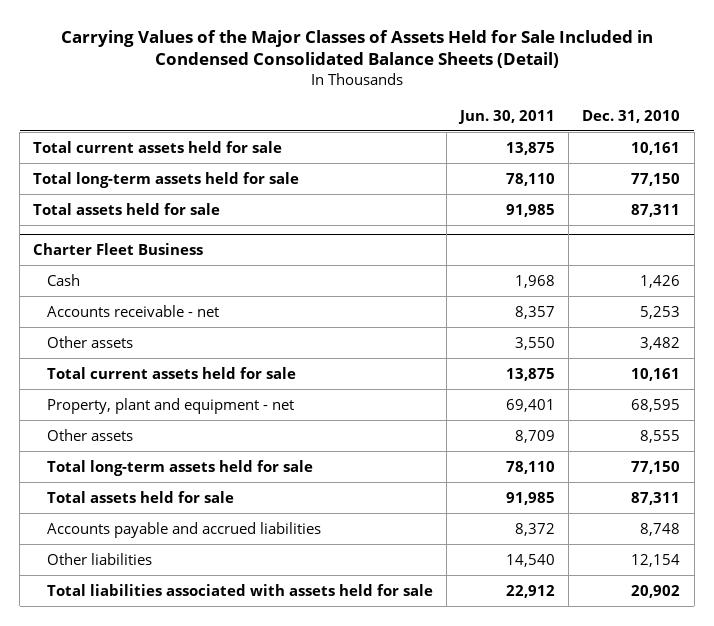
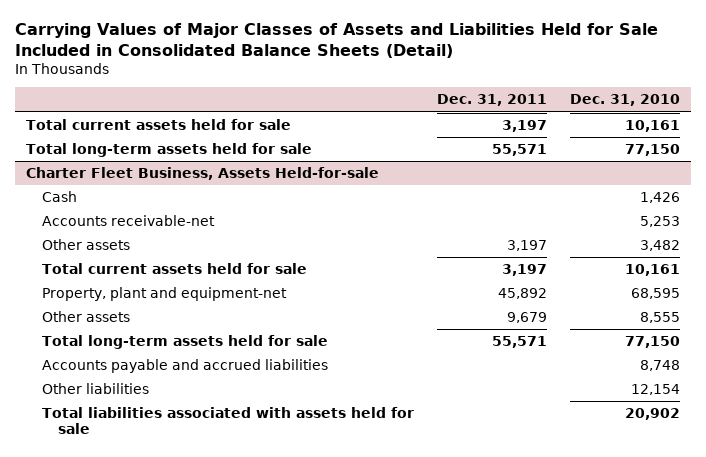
[60,29,653,69] Carrying Values of the Major Classes of Assets Held for Sale Included in Condensed Consolidated Balance Sheets (Detail) -> [14,23,658,59] Carrying Values of Major Classes of Assets and Liabilities Held for Sale Included in Consolidated Balance Sheets (Detail)
[458,109,556,124] Jun. 30, 2011 -> none
none -> [436,94,547,107] Dec. 31, 2011
[33,202,221,215] Total assets held for sale -> none
[33,243,204,256] Charter Fleet Business -> none
none -> [26,167,380,181] Charter Fleet Business, Assets Held-for-sale
[46,304,219,317] Accounts receivable - net -> [42,215,216,227] Accounts receivable-net
[46,397,294,414] Property, plant and equipment - net -> [42,287,288,302] Property, plant and equipment-net
[46,490,234,503] Total assets held for sale -> none

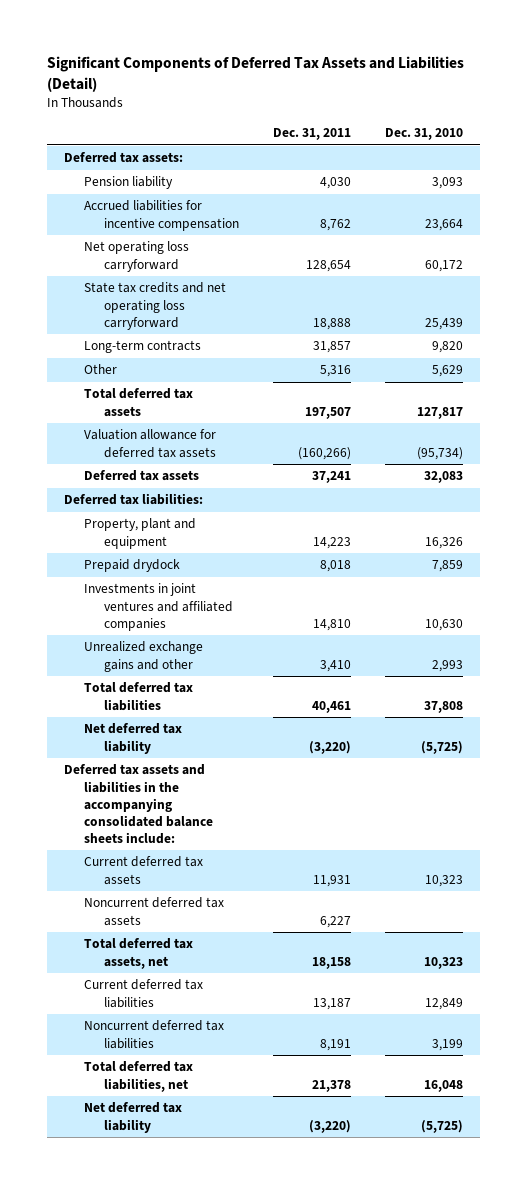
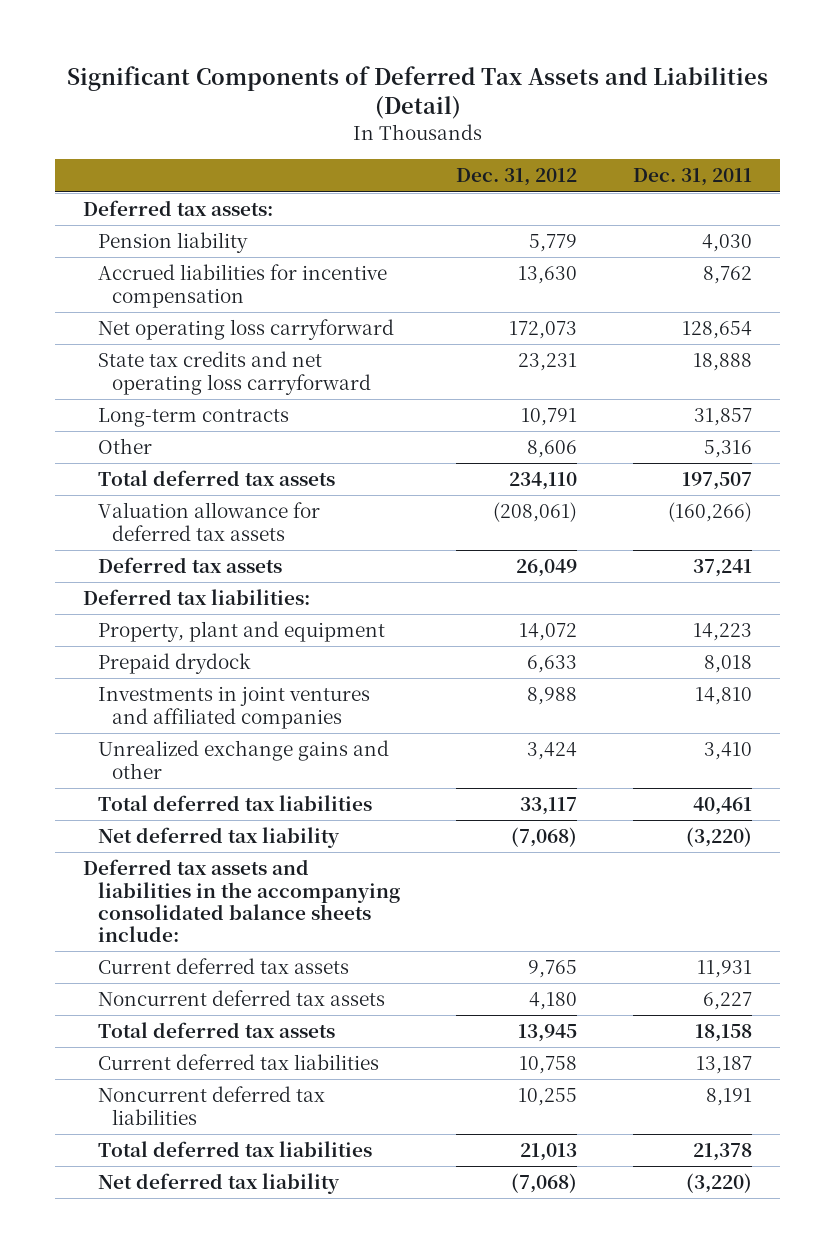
[385,128,464,141] Dec. 31, 2010 -> none
none -> [455,168,577,187] Dec. 31, 2012
[84,938,194,969] Total deferred tax assets, net -> [97,1022,335,1039] Total deferred tax assets
[84,1061,194,1092] Total deferred tax liabilities, net -> [97,1141,372,1158] Total deferred tax liabilities

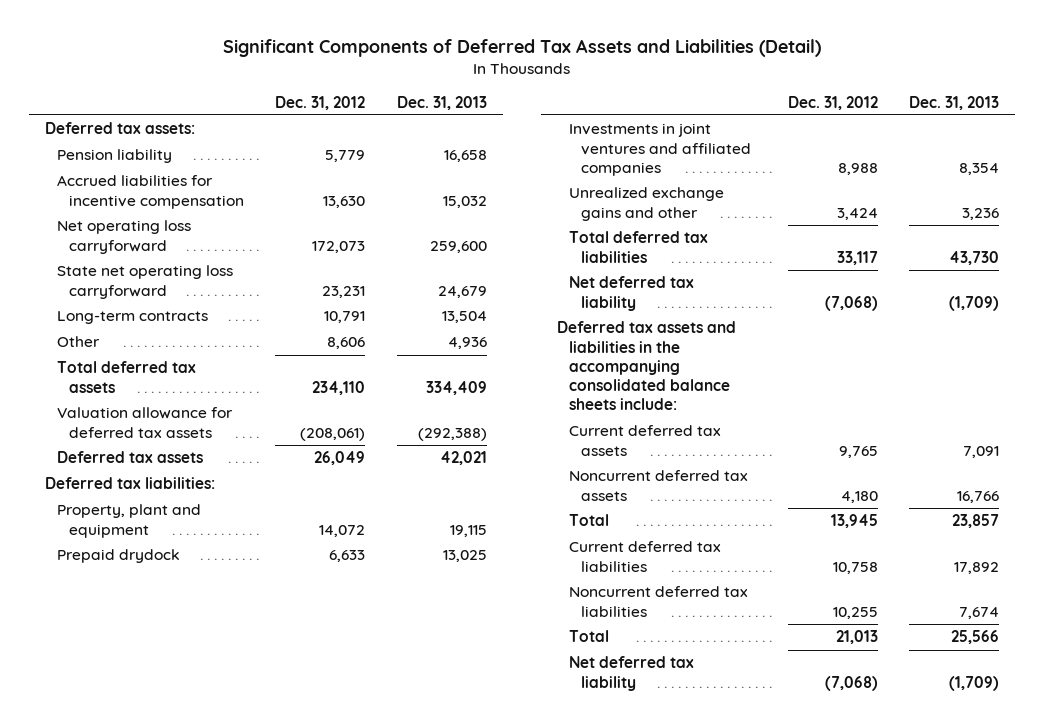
[633,168,753,187] Dec. 31, 2011 -> none
none -> [396,95,487,110] Dec. 31, 2013
[97,351,372,395] State tax credits and net operating loss carryforward -> [56,265,233,299] State net operating loss carryforward
[97,1022,335,1039] Total deferred tax assets -> [568,514,609,527] Total
[97,1141,372,1158] Total deferred tax liabilities -> [568,630,609,643] Total

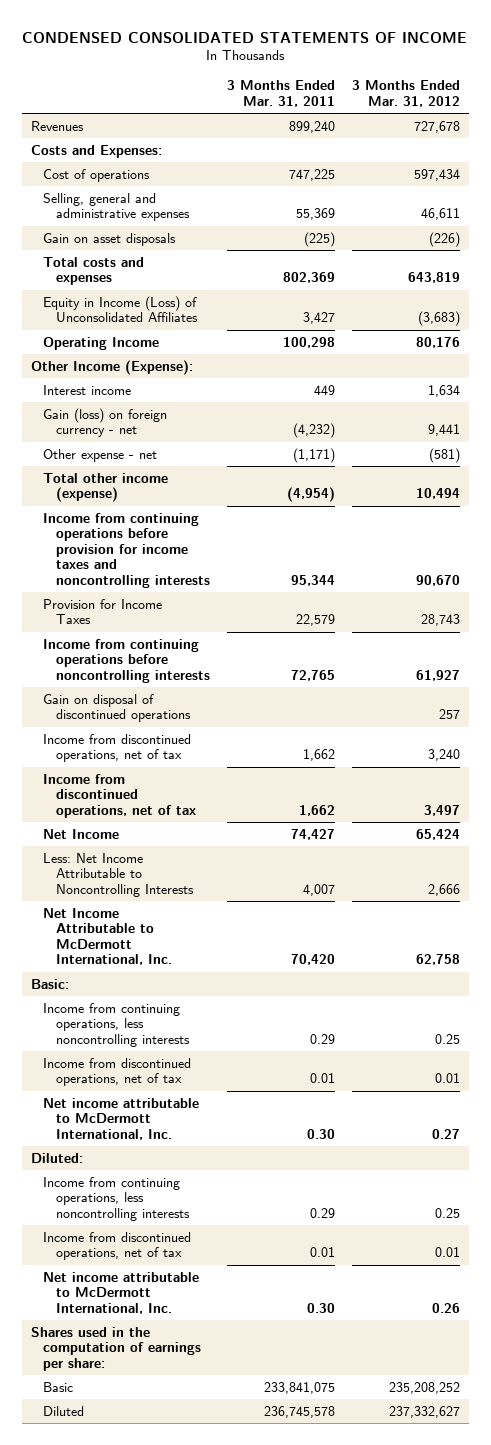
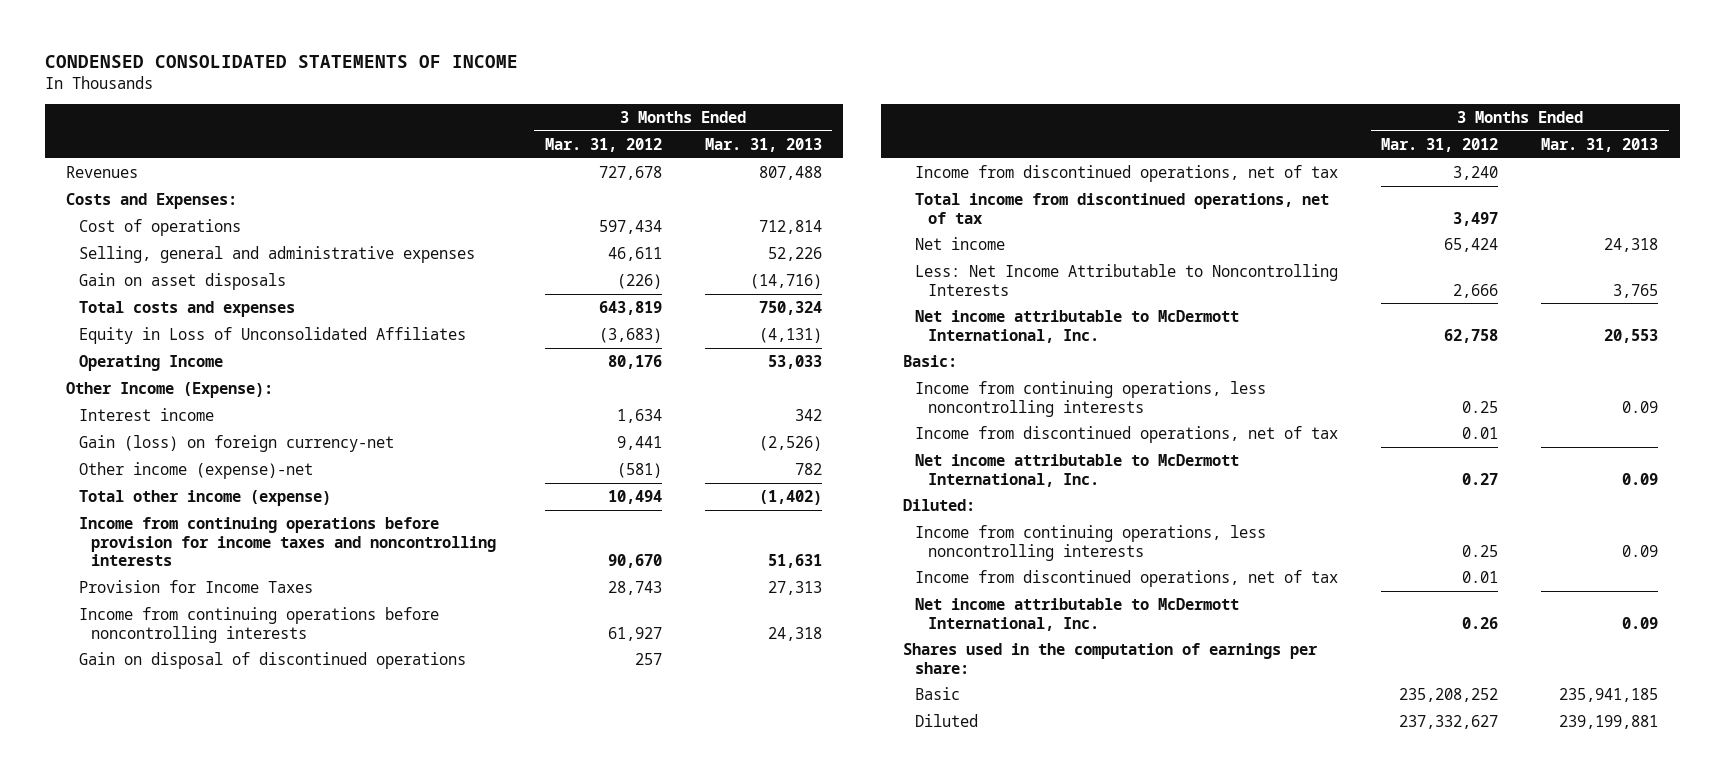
[226,80,335,107] 3 Months Ended Mar. 31, 2011 -> none
none -> [704,137,822,152] Mar. 31, 2013
[43,295,198,323] Equity in Income (Loss) of Unconsolidated Affiliates -> [78,326,466,344] Equity in Loss of Unconsolidated Affiliates
[43,407,168,438] Gain (loss) on foreign currency - net -> [78,434,394,452] Gain (loss) on foreign currency-net
[43,448,158,462] Other expense - net -> [78,461,313,479] Other income (expense)-net
[43,773,196,818] Income from discontinued operations, net of tax -> [915,192,1330,224] Total income from discontinued operations, net of tax
[43,828,120,839] Net Income -> [915,236,1006,250] Net income
[43,907,172,966] Net Income Attributable to McDermott International, Inc. -> [915,309,1240,343] Net income attributable to McDermott International, Inc.

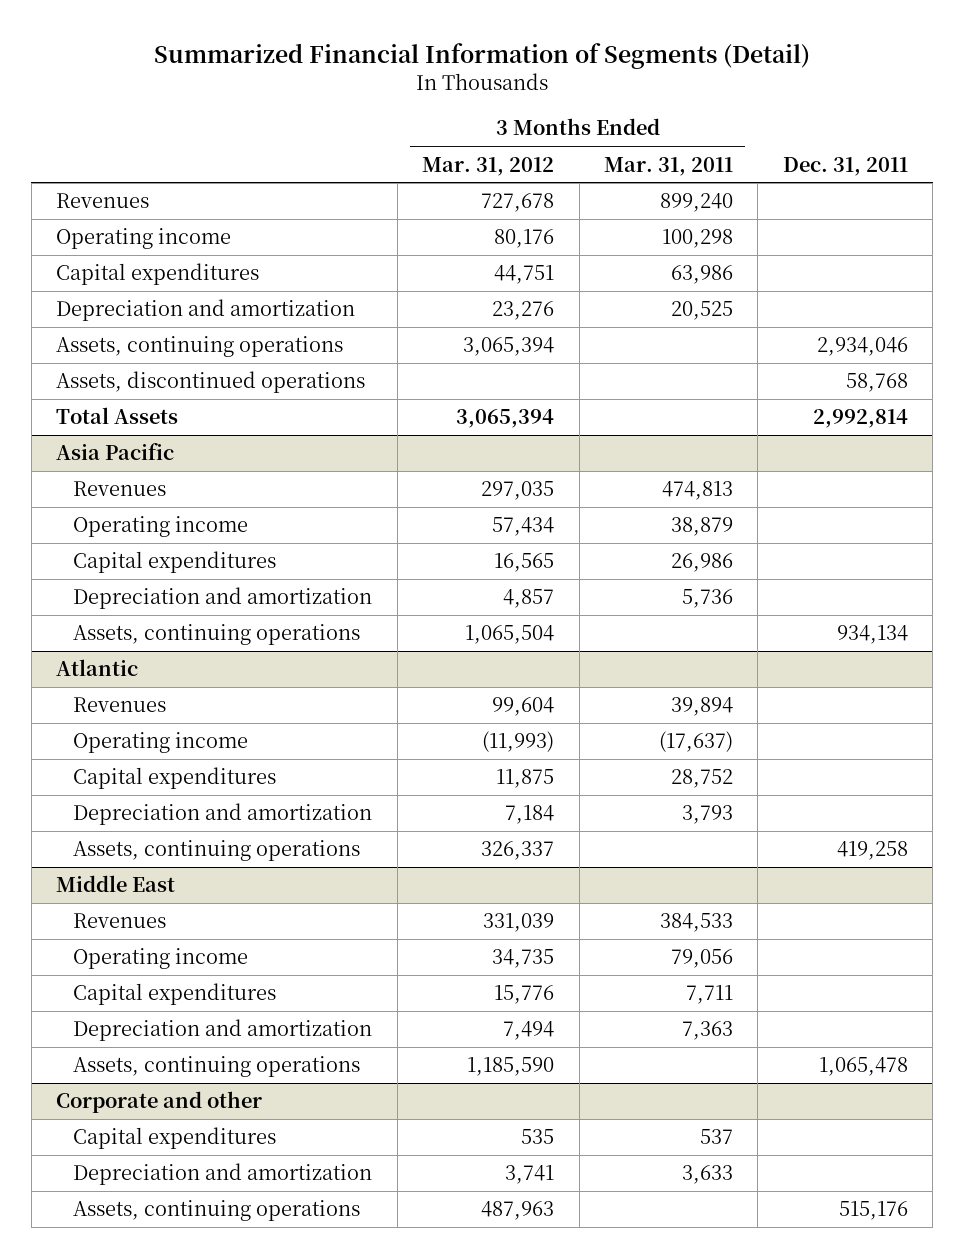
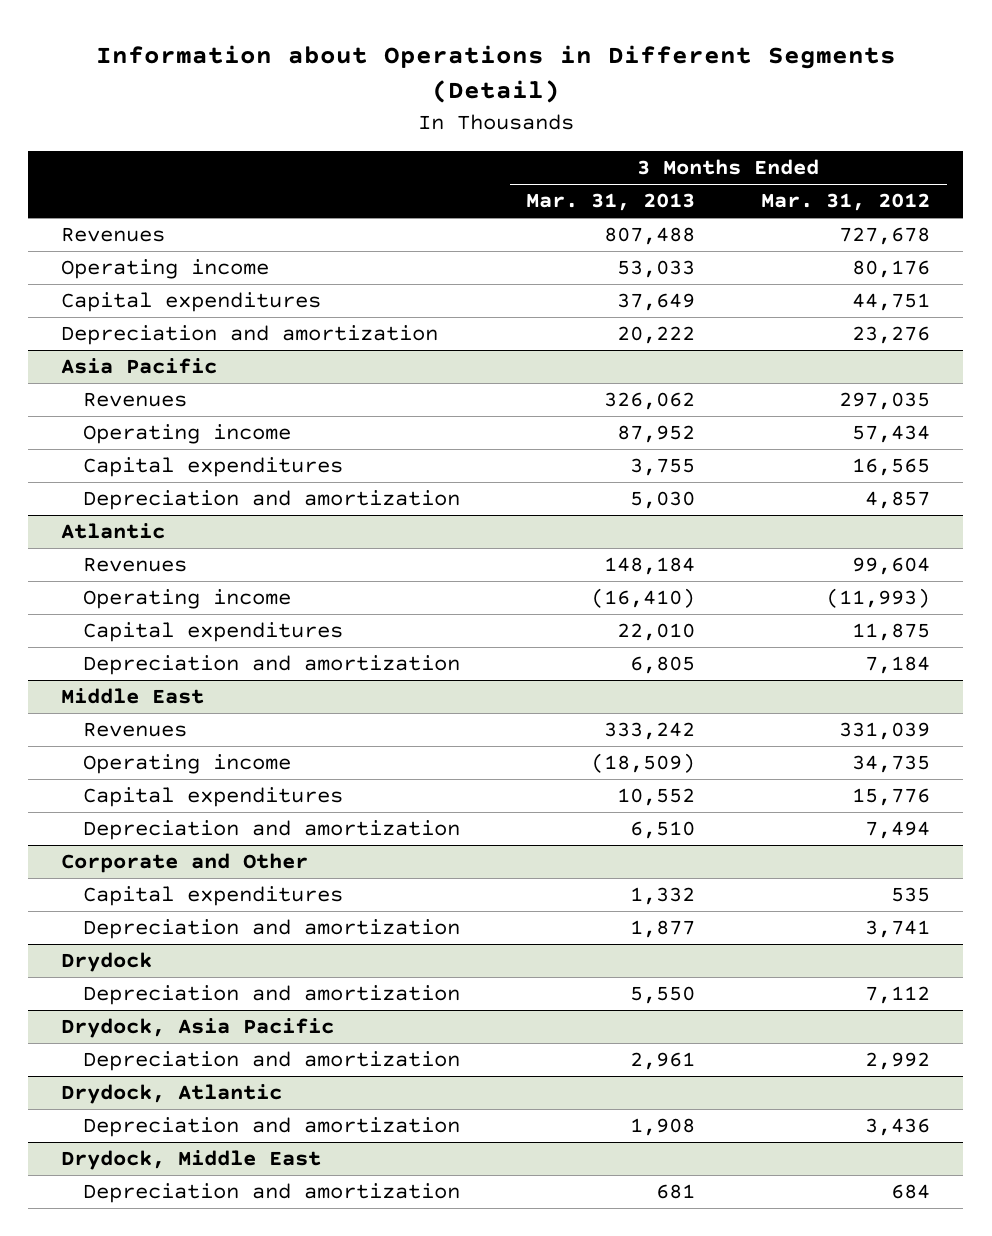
[154,42,811,69] Summarized Financial Information of Segments (Detail) -> [95,45,896,104] Information about Operations in Different Segments (Detail)
[603,156,733,176] Mar. 31, 2011 -> none
[782,156,908,176] Dec. 31, 2011 -> none
none -> [526,193,696,212] Mar. 31, 2013
[56,336,344,358] Assets, continuing operations -> none
[56,371,366,394] Assets, discontinued operations -> none
[56,407,179,425] Total Assets -> none
[73,624,361,646] Assets, continuing operations -> none
[73,840,361,862] Assets, continuing operations -> none
[73,1056,361,1078] Assets, continuing operations -> none
[56,1091,263,1114] Corporate and other -> [61,853,309,874] Corporate and Other
[73,1200,361,1222] Assets, continuing operations -> none
none -> [61,952,153,973] Drydock
none -> [83,985,461,1006] Depreciation and amortization
none -> [61,1018,335,1039] Drydock, Asia Pacific
none -> [83,1051,461,1072] Depreciation and amortization
none -> [61,1084,283,1105] Drydock, Atlantic
none -> [83,1117,461,1138] Depreciation and amortization
none -> [61,1150,322,1171] Drydock, Middle East
none -> [83,1183,461,1204] Depreciation and amortization

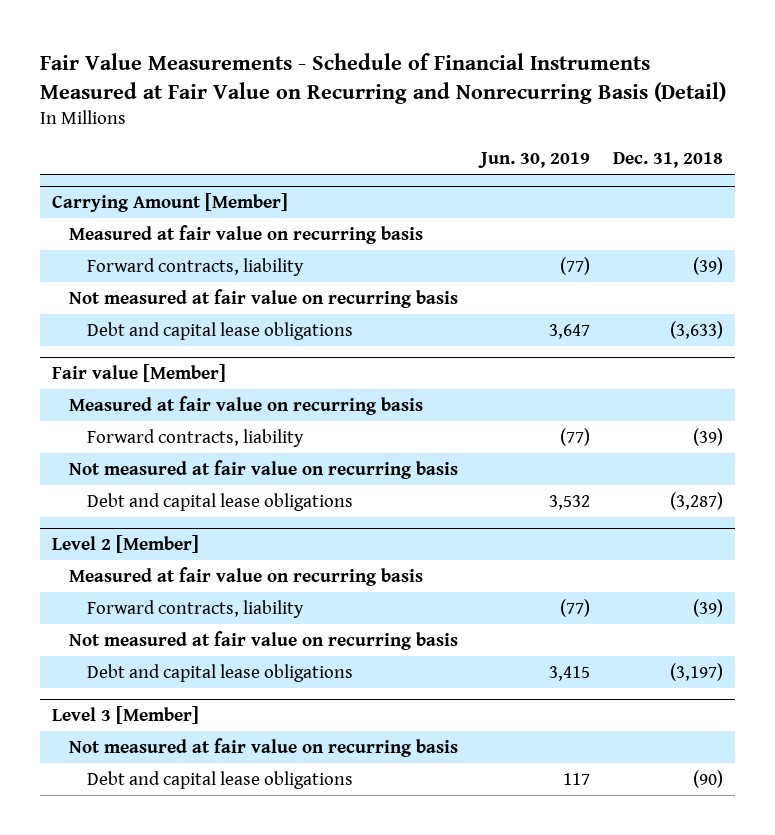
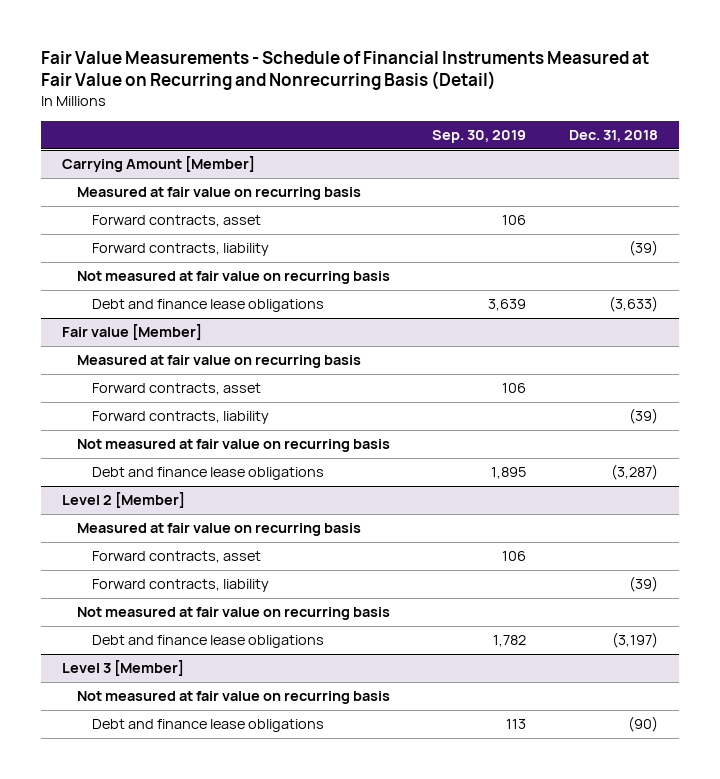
[478,152,591,169] Jun. 30, 2019 -> none
none -> [432,130,527,144] Sep. 30, 2019
none -> [92,215,262,228] Forward contracts, asset
[86,321,353,340] Debt and capital lease obligations -> [92,299,325,313] Debt and finance lease obligations
none -> [92,383,262,396] Forward contracts, asset
[86,492,353,511] Debt and capital lease obligations -> [92,467,325,481] Debt and finance lease obligations
none -> [92,551,262,564] Forward contracts, asset
[86,663,353,682] Debt and capital lease obligations -> [92,635,325,649] Debt and finance lease obligations
[86,770,353,789] Debt and capital lease obligations -> [92,719,325,733] Debt and finance lease obligations

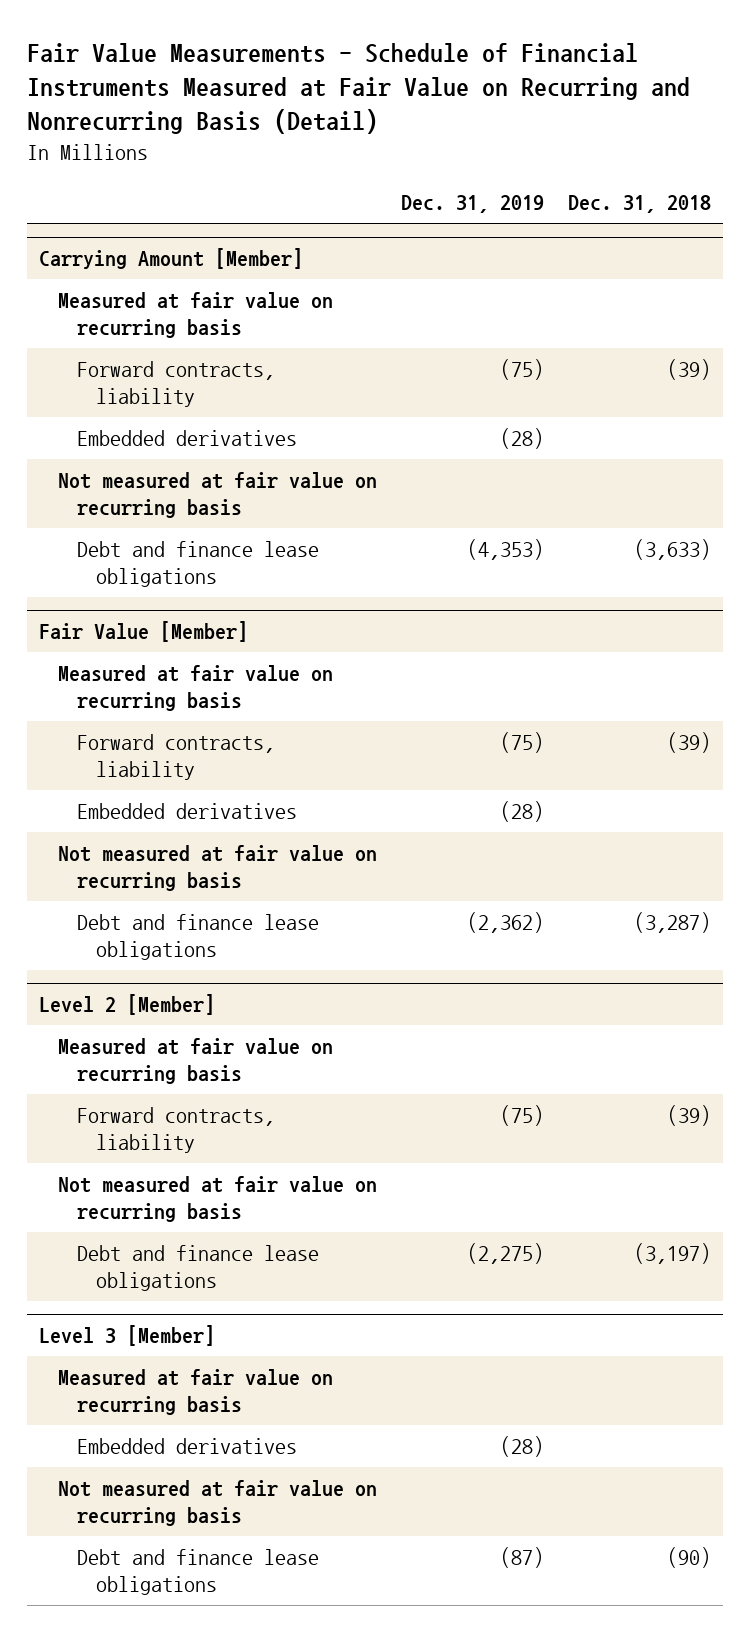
[432,130,527,144] Sep. 30, 2019 -> none
none -> [400,195,544,214] Dec. 31, 2019
[92,215,262,228] Forward contracts, asset -> none
none -> [76,430,297,447] Embedded derivatives
[62,324,203,341] Fair value [Member] -> [39,621,249,643] Fair Value [Member]
[92,383,262,396] Forward contracts, asset -> none
none -> [76,803,297,820] Embedded derivatives
[92,551,262,564] Forward contracts, asset -> none
none -> [57,1369,333,1415] Measured at fair value on recurring basis
none -> [76,1438,297,1455] Embedded derivatives

